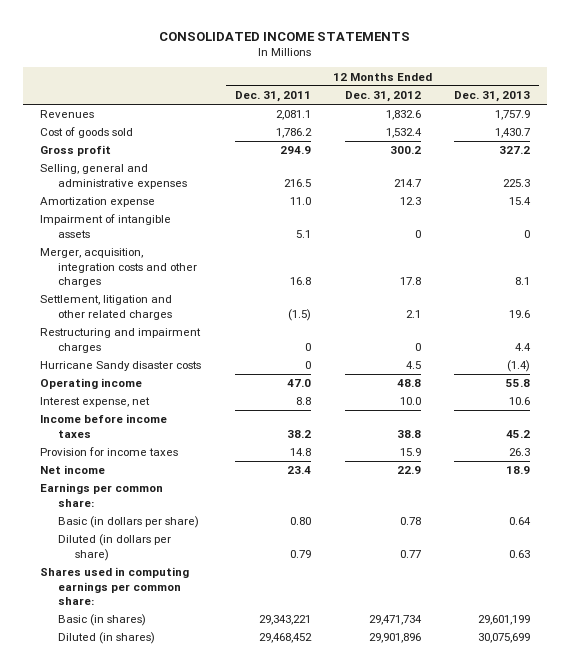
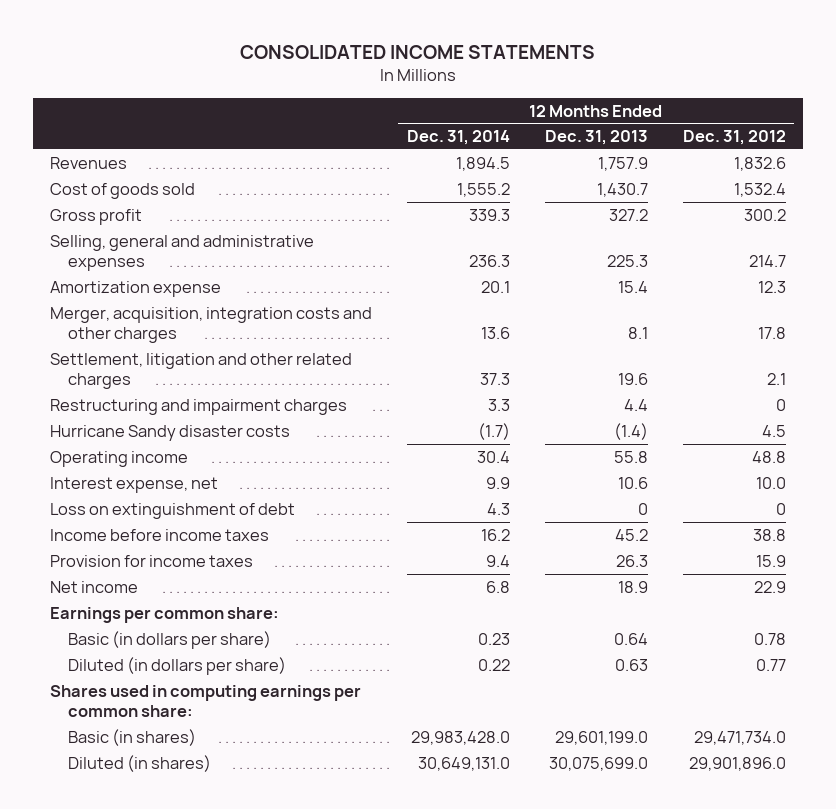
[234,91,311,103] Dec. 31, 2011 -> none
none -> [407,130,511,146] Dec. 31, 2014
[40,214,172,238] Impairment of intangible assets -> none
none -> [50,502,296,519] Loss on extinguishment of debt
[368,615,422,626] 29,471,734 -> [693,730,786,745] 29,471,734.0
[478,615,531,626] 29,601,199 -> [554,730,648,745] 29,601,199.0
[368,633,421,644] 29,901,896 -> [688,756,786,771] 29,901,896.0
[478,633,531,644] 30,075,699 -> [548,756,648,771] 30,075,699.0

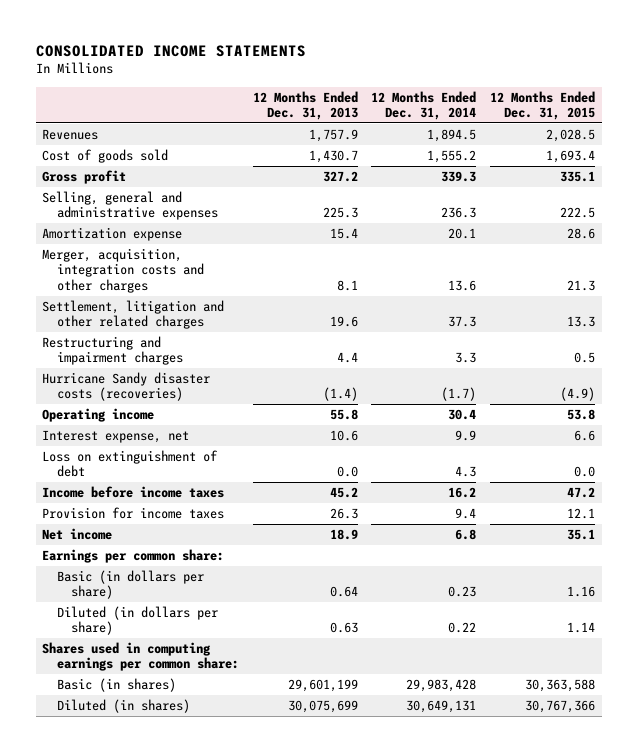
[682,130,786,146] Dec. 31, 2012 -> none
none -> [490,90,596,120] 12 Months Ended Dec. 31, 2015
[50,424,291,441] Hurricane Sandy disaster costs -> [42,372,211,402] Hurricane Sandy disaster costs (recoveries)
[637,502,648,515] 0 -> [336,466,358,478] 0.0
[411,730,511,745] 29,983,428.0 -> [406,679,477,693] 29,983,428
[554,730,648,745] 29,601,199.0 -> [287,679,358,693] 29,601,199
[418,756,511,771] 30,649,131.0 -> [406,700,477,714] 30,649,131
[548,756,648,771] 30,075,699.0 -> [287,700,358,714] 30,075,699

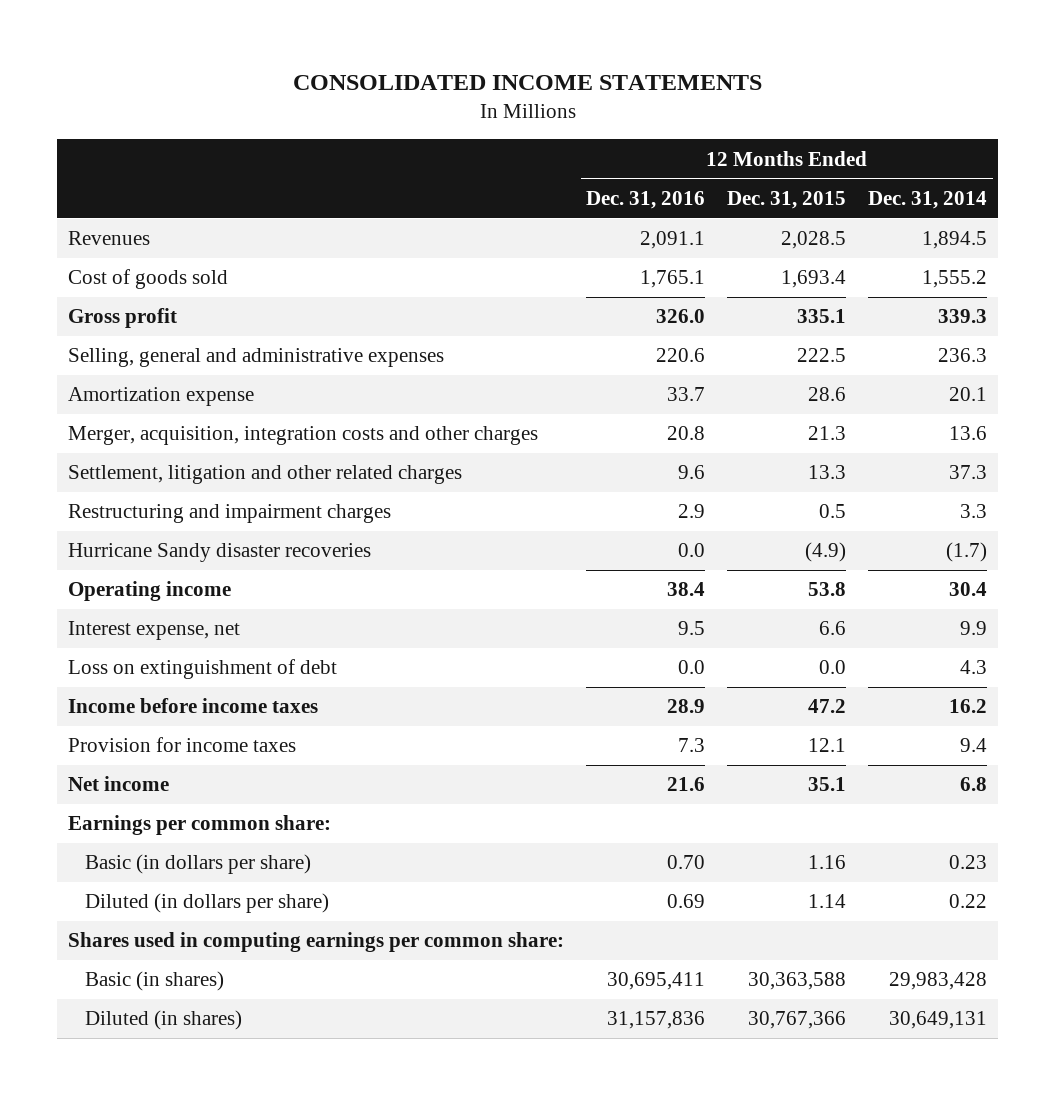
[252,90,358,120] 12 Months Ended Dec. 31, 2013 -> none
none -> [586,191,706,210] Dec. 31, 2016
[42,372,211,402] Hurricane Sandy disaster costs (recoveries) -> [68,543,372,563] Hurricane Sandy disaster recoveries

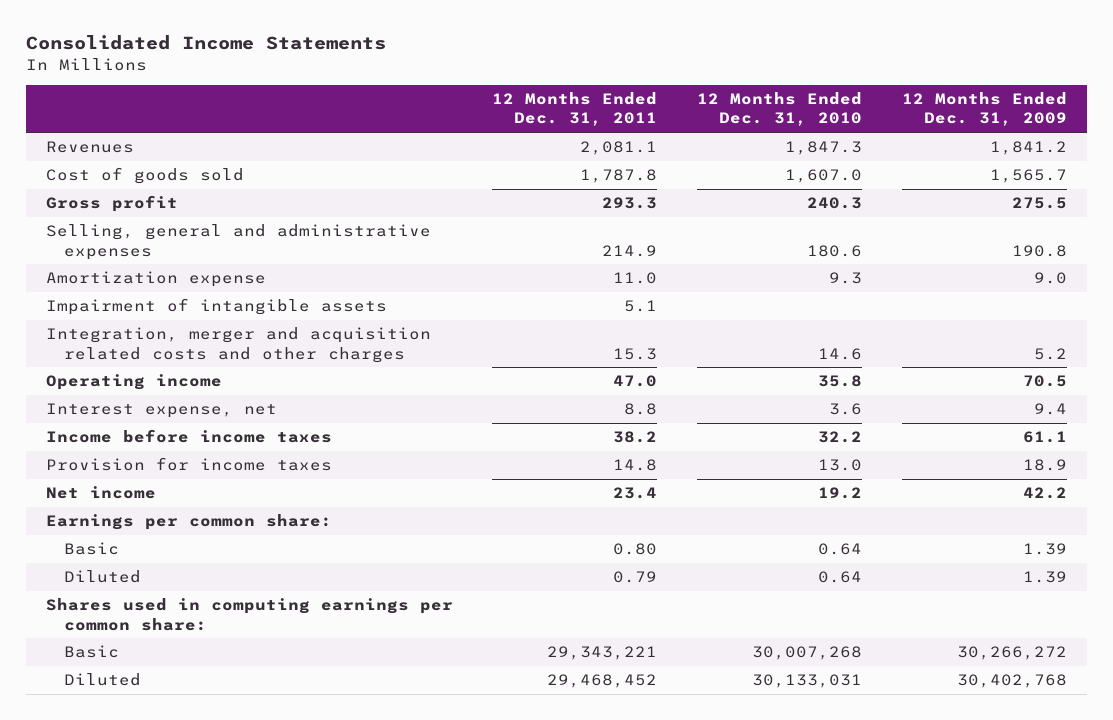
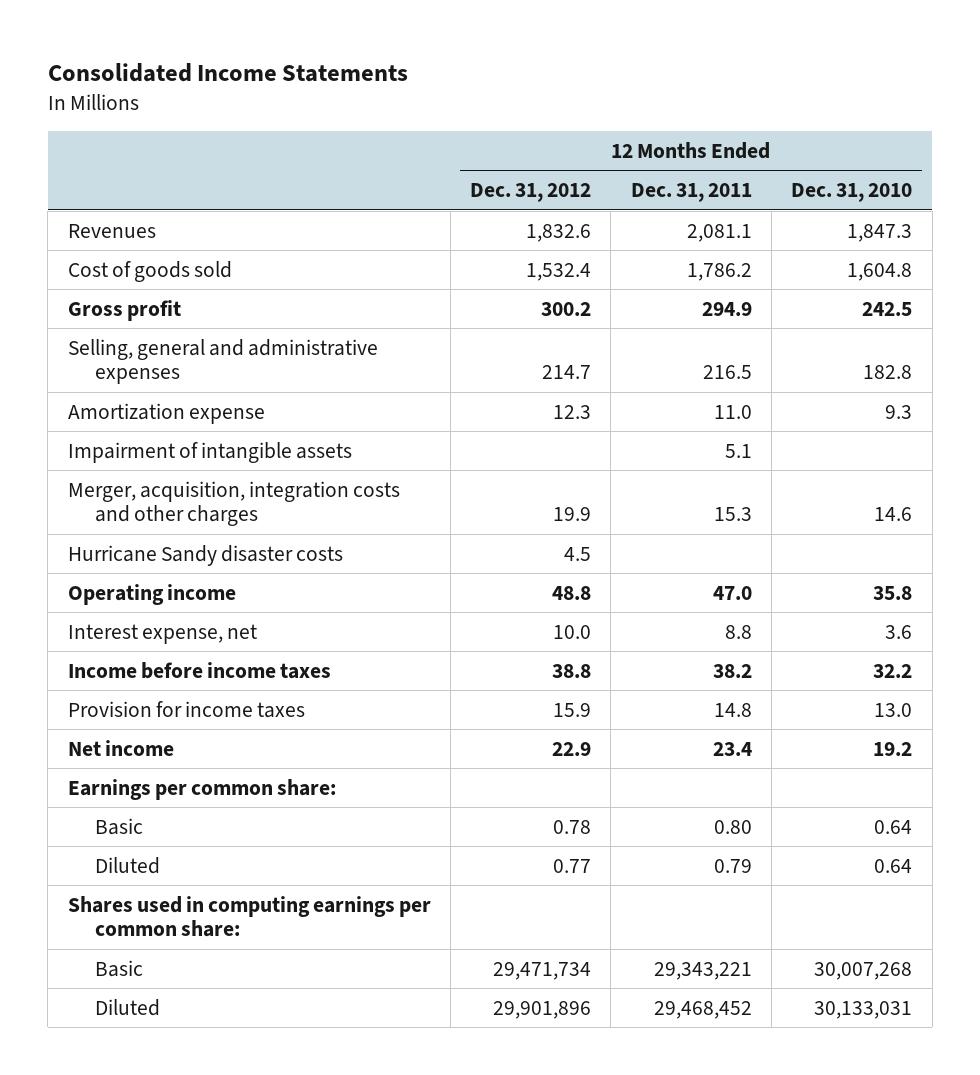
[902,92,1068,127] 12 Months Ended Dec. 31, 2009 -> none
none -> [470,183,592,203] Dec. 31, 2012
[580,169,658,184] 1,787.8 -> [686,262,752,281] 1,786.2
[785,169,863,184] 1,607.0 -> [847,262,913,281] 1,604.8
[602,197,658,210] 293.3 -> [701,301,752,316] 294.9
[807,197,863,210] 240.3 -> [862,301,913,316] 242.5
[602,244,658,257] 214.9 -> [702,365,752,380] 216.5
[807,244,863,257] 180.6 -> [863,365,913,380] 182.8
[45,327,431,363] Integration, merger and acquisition related costs and other charges -> [67,480,400,527] Merger, acquisition, integration costs and other charges
none -> [67,544,343,566] Hurricane Sandy disaster costs

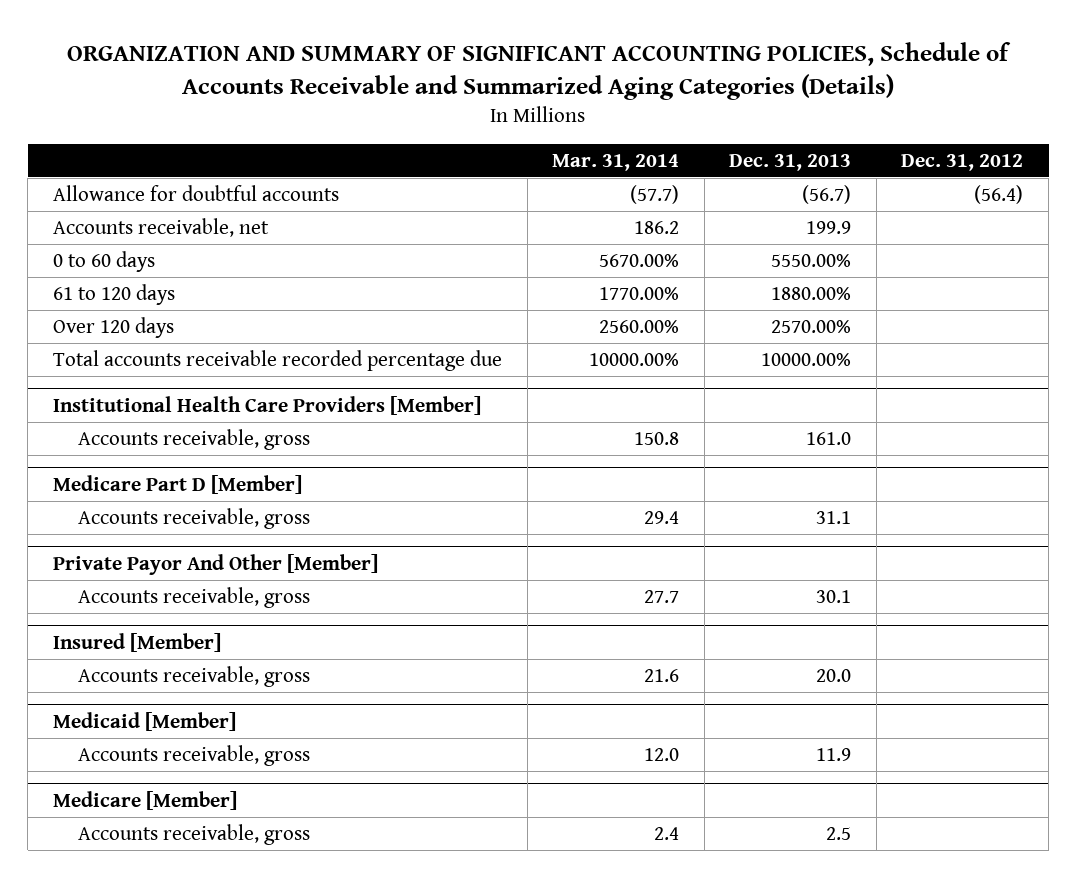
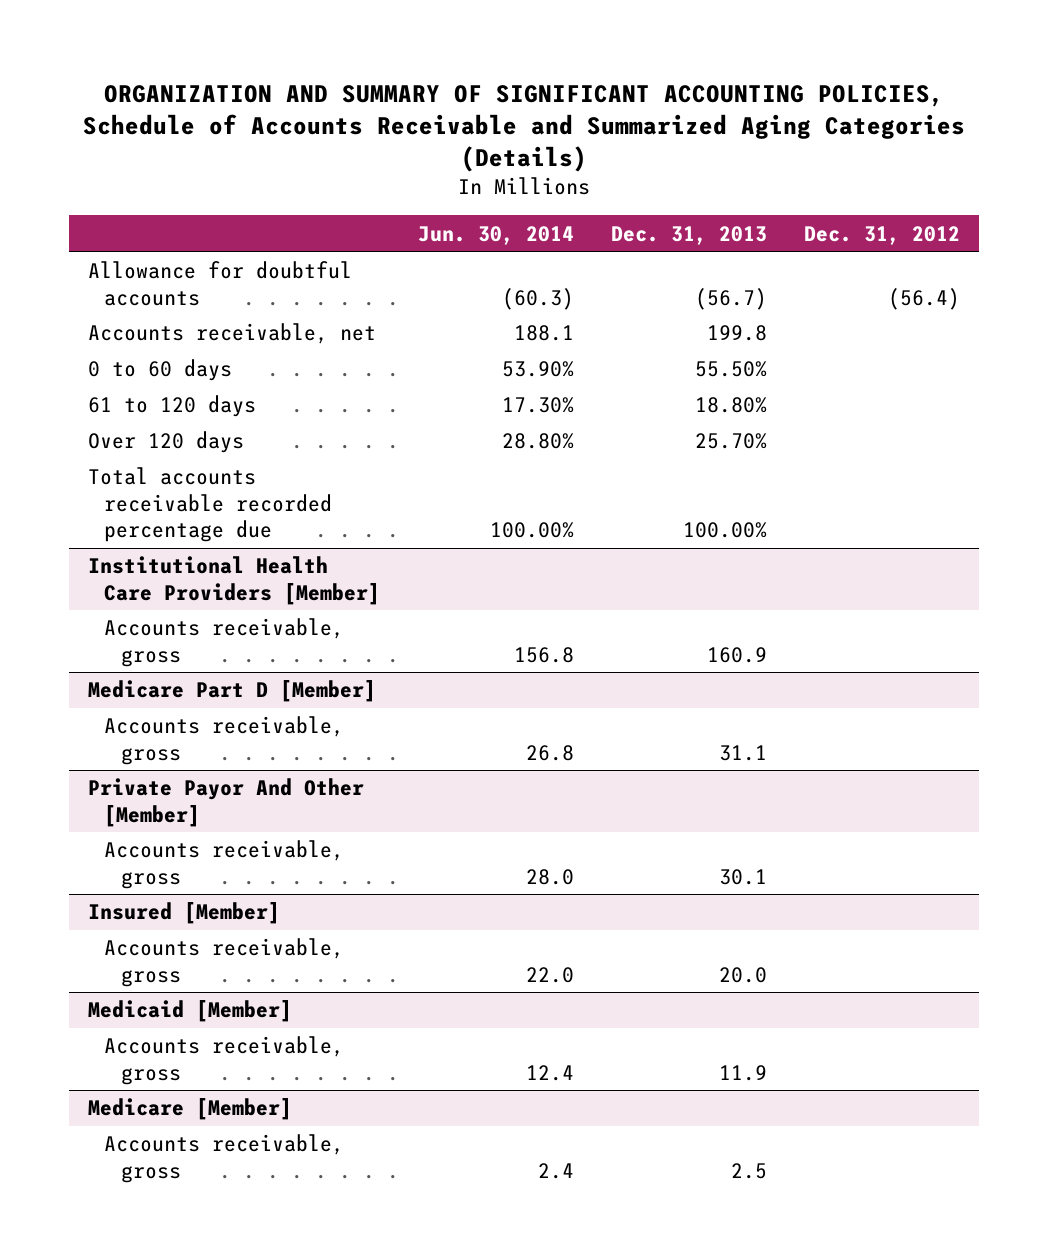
[552,153,680,171] Mar. 31, 2014 -> none
none -> [417,225,574,245] Jun. 30, 2014
[806,221,852,235] 199.9 -> [706,325,767,342] 199.8
[771,254,852,268] 5550.00% -> [694,361,767,378] 55.50%
[771,287,852,301] 1880.00% -> [694,397,767,414] 18.80%
[771,320,852,334] 2570.00% -> [694,433,767,450] 25.70%
[761,353,852,367] 10000.00% -> [682,521,767,538] 100.00%
[806,432,852,446] 161.0 -> [706,646,767,663] 160.9

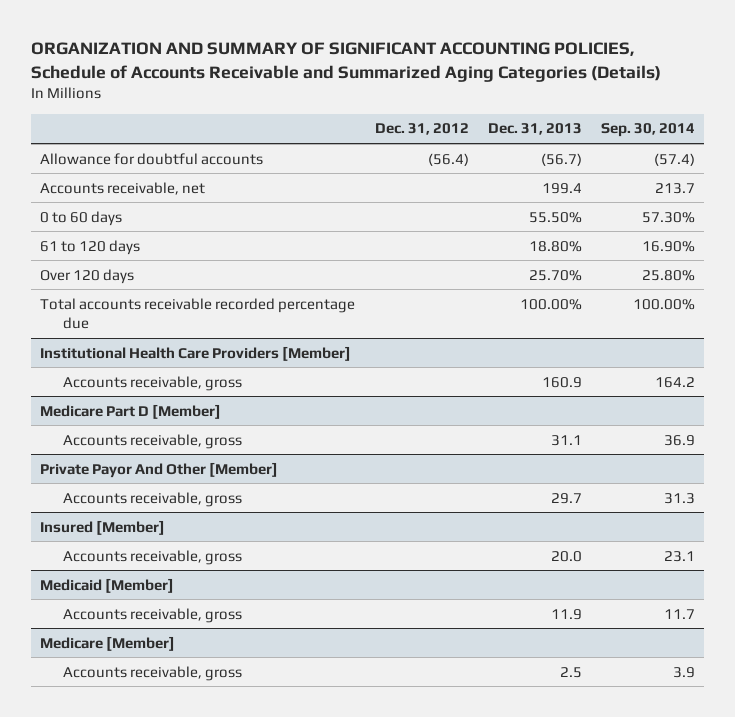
[417,225,574,245] Jun. 30, 2014 -> none
none -> [600,123,695,138] Sep. 30, 2014
[706,325,767,342] 199.8 -> [541,182,582,194] 199.4
[718,868,767,885] 30.1 -> [550,492,582,504] 29.7

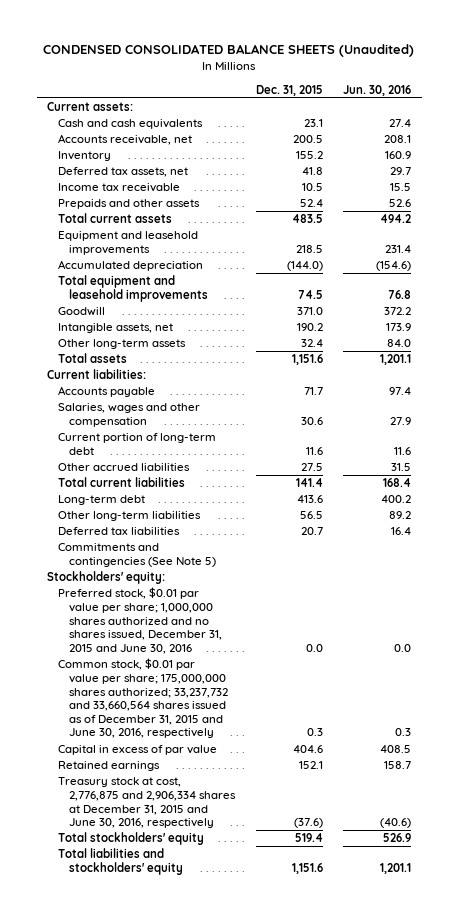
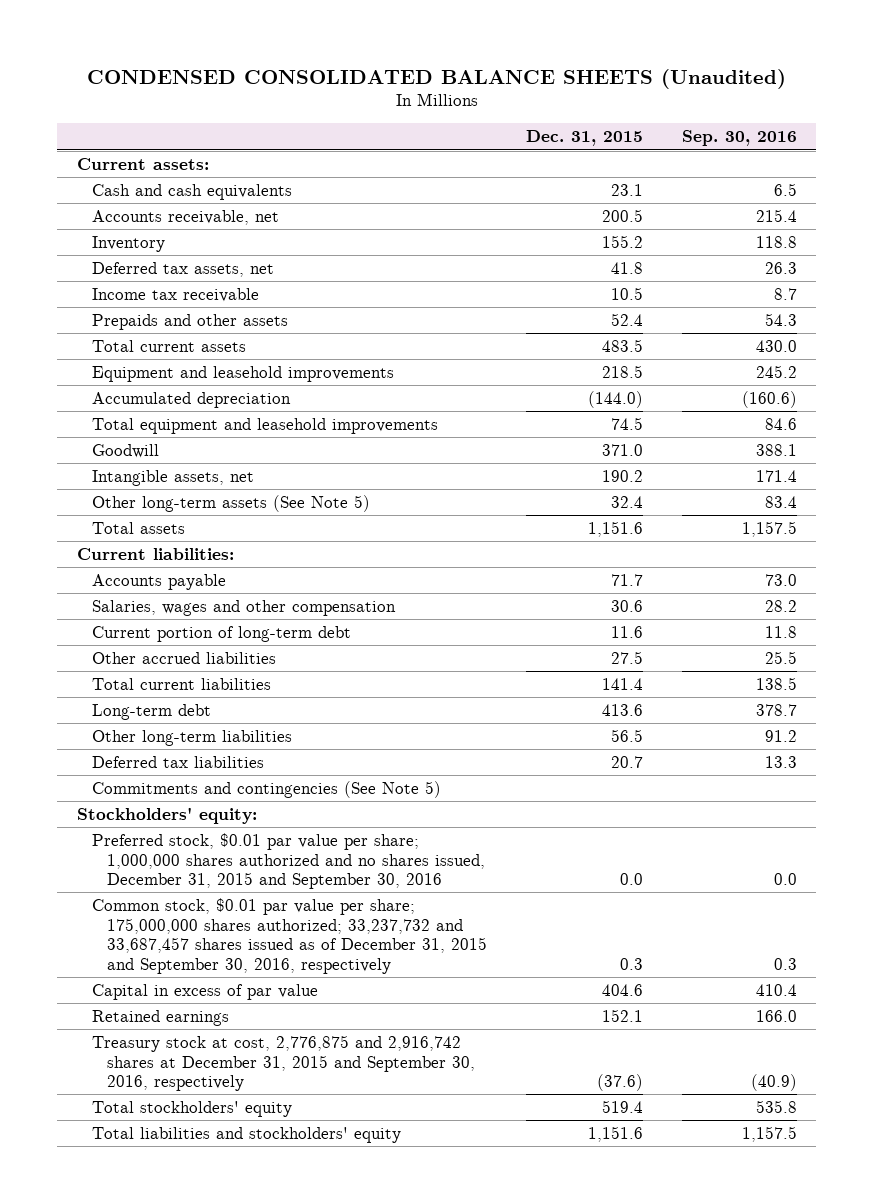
[343,84,412,96] Jun. 30, 2016 -> none
none -> [681,130,797,147] Sep. 30, 2016
[57,339,186,350] Other long-term assets -> [91,494,370,512] Other long-term assets (See Note 5)
[57,587,223,654] Preferred stock, $0.01 par value per share; 1,000,000 shares authorized and no shares issued, December 31, 2015 and June 30, 2016 -> [91,832,486,890] Preferred stock, $0.01 par value per share; 1,000,000 shares authorized and no shares issued, December 31, 2015 and September 30, 2016
[57,658,229,739] Common stock, $0.01 par value per share; 175,000,000 shares authorized; 33,237,732 and 33,660,564 shares issued as of December 31, 2015 and June 30, 2016, respectively -> [91,897,488,974] Common stock, $0.01 par value per share; 175,000,000 shares authorized; 33,237,732 and 33,687,457 shares issued as of December 31, 2015 and September 30, 2016, respectively
[57,777,237,829] Treasury stock at cost, 2,776,875 and 2,906,334 shares at December 31, 2015 and June 30, 2016, respectively -> [91,1034,476,1092] Treasury stock at cost, 2,776,875 and 2,916,742 shares at December 31, 2015 and September 30, 2016, respectively

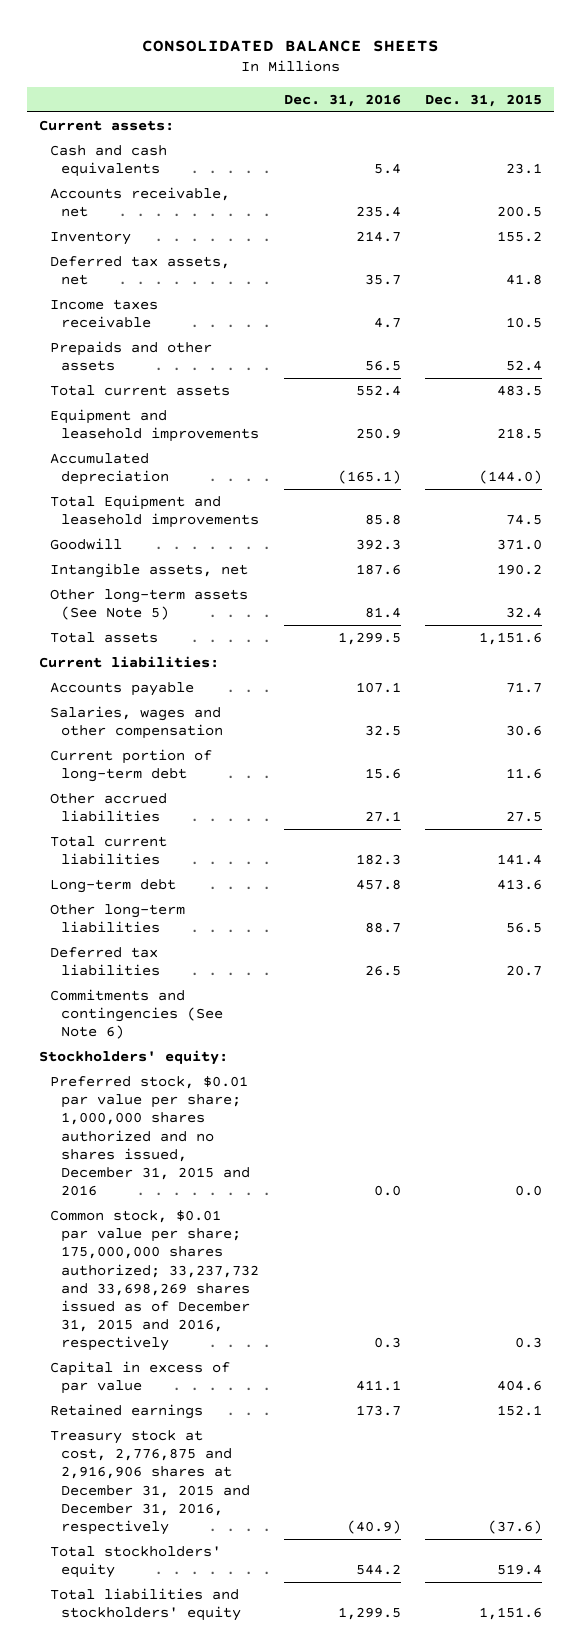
[86,68,786,89] CONDENSED CONSOLIDATED BALANCE SHEETS (Unaudited) -> [141,39,439,52] CONSOLIDATED BALANCE SHEETS
[681,130,797,147] Sep. 30, 2016 -> none
none -> [283,93,401,107] Dec. 31, 2016
[91,287,259,302] Income tax receivable -> [49,299,158,329] Income taxes receivable
[91,417,438,434] Total equipment and leasehold improvements -> [49,495,259,529] Total Equipment and leasehold improvements
[91,780,441,798] Commitments and contingencies (See Note 5) -> [49,989,223,1040] Commitments and contingencies (See Note 6)
[91,832,486,890] Preferred stock, $0.01 par value per share; 1,000,000 shares authorized and no shares issued, December 31, 2015 and September 30, 2016 -> [49,1076,250,1197] Preferred stock, $0.01 par value per share; 1,000,000 shares authorized and no shares issued, December 31, 2015 and 2016
[91,897,488,974] Common stock, $0.01 par value per share; 175,000,000 shares authorized; 33,237,732 and 33,687,457 shares issued as of December 31, 2015 and September 30, 2016, respectively -> [49,1210,259,1352] Common stock, $0.01 par value per share; 175,000,000 shares authorized; 33,237,732 and 33,698,269 shares issued as of December 31, 2015 and 2016, respectively
[91,1034,476,1092] Treasury stock at cost, 2,776,875 and 2,916,742 shares at December 31, 2015 and September 30, 2016, respectively -> [49,1430,250,1535] Treasury stock at cost, 2,776,875 and 2,916,906 shares at December 31, 2015 and December 31, 2016, respectively

